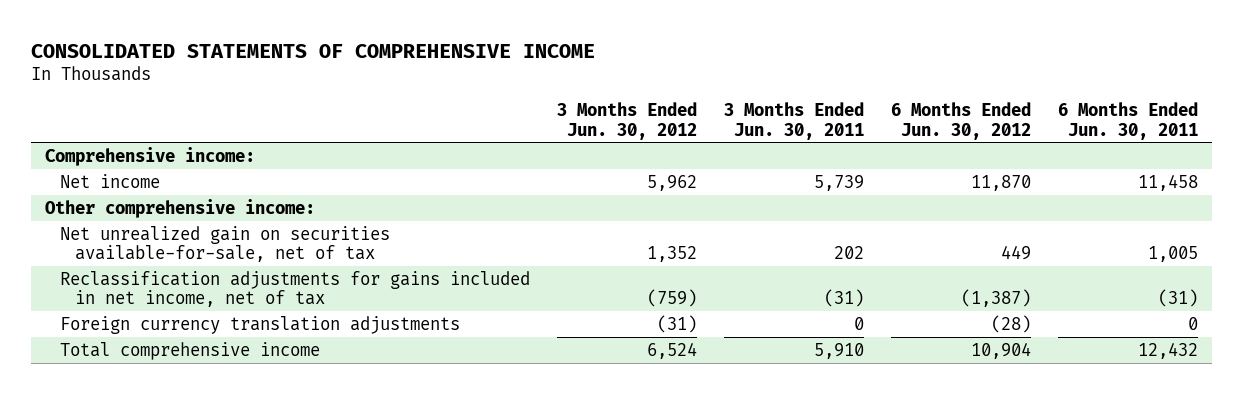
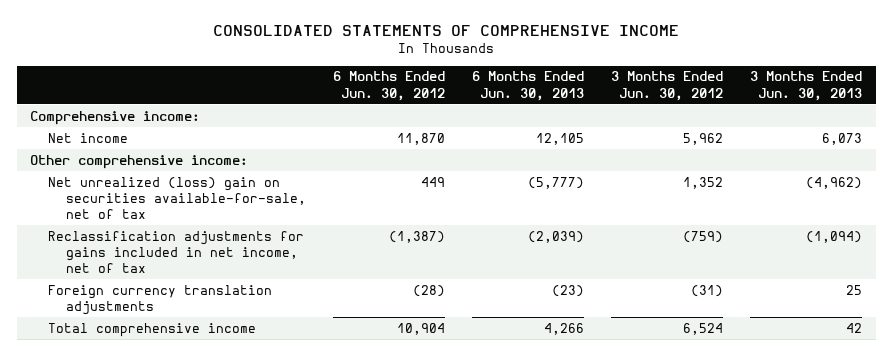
[724,102,865,140] 3 Months Ended Jun. 30, 2011 -> none
[1058,102,1199,140] 6 Months Ended Jun. 30, 2011 -> none
none -> [472,71,585,101] 6 Months Ended Jun. 30, 2013
none -> [750,71,863,101] 3 Months Ended Jun. 30, 2013
[59,225,390,263] Net unrealized gain on securities available-for-sale, net of tax -> [48,176,307,220] Net unrealized (loss) gain on securities available-for-sale, net of tax

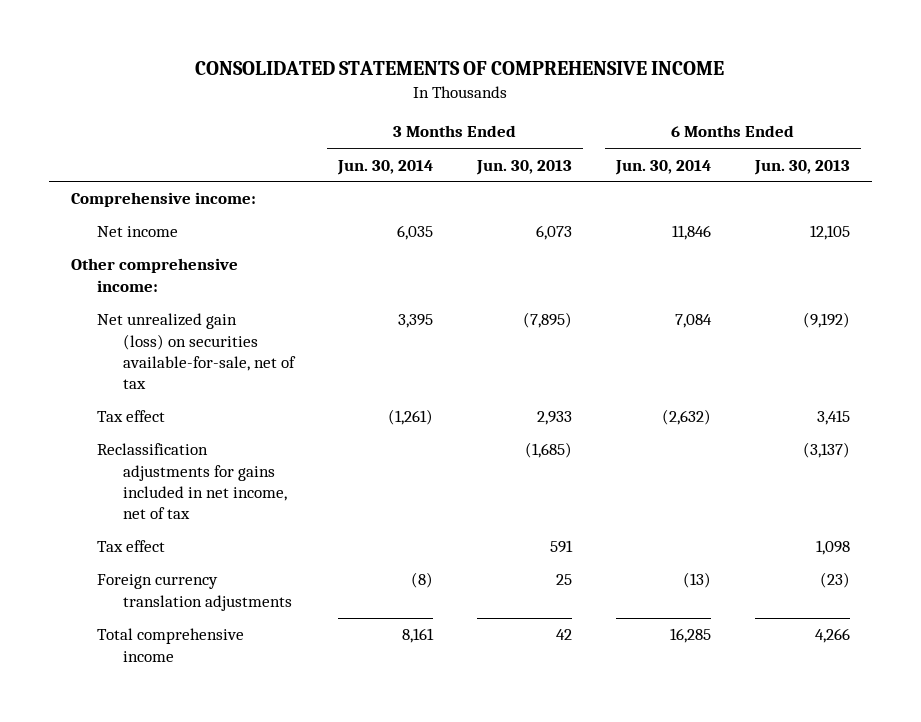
[333,71,446,101] 6 Months Ended Jun. 30, 2012 -> none
[611,71,724,101] 3 Months Ended Jun. 30, 2012 -> none
none -> [337,159,434,175] Jun. 30, 2014
none -> [614,159,711,175] Jun. 30, 2014
[48,176,307,220] Net unrealized (loss) gain on securities available-for-sale, net of tax -> [97,313,297,389] Net unrealized gain (loss) on securities available-for-sale, net of tax
[528,176,585,189] (5,777) -> [802,312,850,329] (9,192)
[806,176,863,189] (4,962) -> [523,312,573,329] (7,895)
none -> [97,410,166,423] Tax effect
[528,230,585,243] (2,039) -> [802,442,850,459] (3,137)
[806,230,863,243] (1,094) -> [525,442,573,459] (1,685)
none -> [97,540,166,553] Tax effect

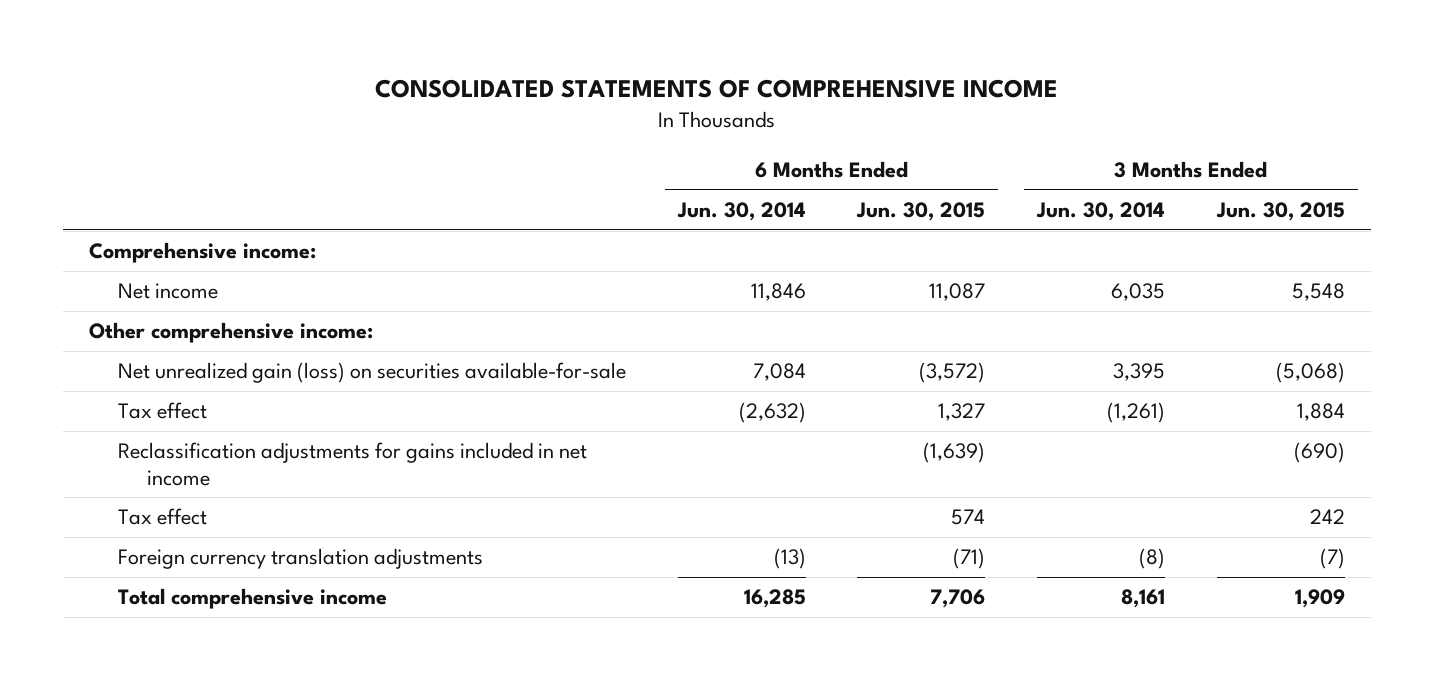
[476,159,573,175] Jun. 30, 2013 -> none
[753,159,850,175] Jun. 30, 2013 -> none
none -> [856,201,986,221] Jun. 30, 2015
none -> [1215,201,1345,221] Jun. 30, 2015
[97,313,297,389] Net unrealized gain (loss) on securities available-for-sale, net of tax -> [118,362,627,384] Net unrealized gain (loss) on securities available-for-sale
[97,443,288,519] Reclassification adjustments for gains included in net income, net of tax -> [118,442,588,486] Reclassification adjustments for gains included in net income

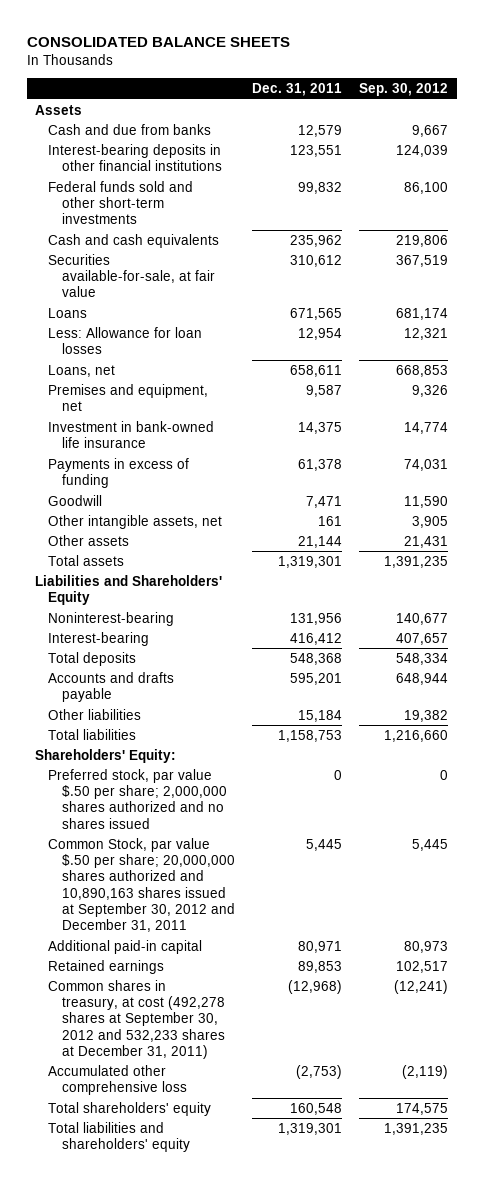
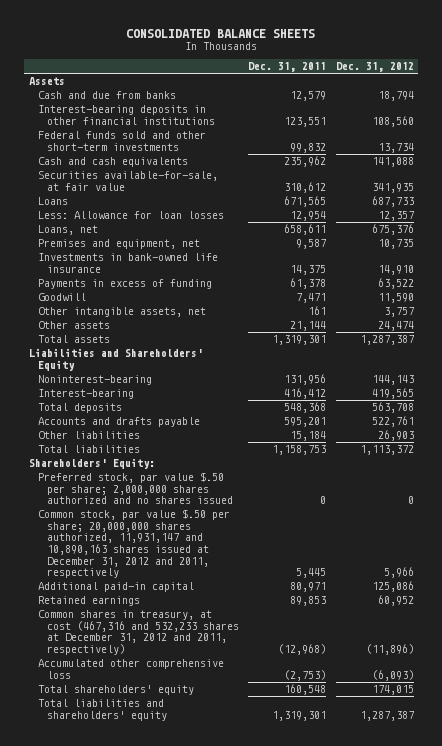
[359,83,449,97] Sep. 30, 2012 -> none
none -> [335,62,414,73] Dec. 31, 2012
[48,420,215,449] Investment in bank-owned life insurance -> [37,253,218,273] Investments in bank-owned life insurance
[48,837,235,932] Common Stock, par value $.50 per share; 20,000,000 shares authorized and 10,890,163 shares issued at September 30, 2012 and December 31, 2011 -> [37,509,230,579] Common stock, par value $.50 per share; 20,000,000 shares authorized, 11,931,147 and 10,890,163 shares issued at December 31, 2012 and 2011, respectively
[48,979,225,1059] Common shares in treasury, at cost (492,278 shares at September 30, 2012 and 532,233 shares at December 31, 2011) -> [37,610,239,655] Common shares in treasury, at cost (467,316 and 532,233 shares at December 31, 2012 and 2011, respectively)

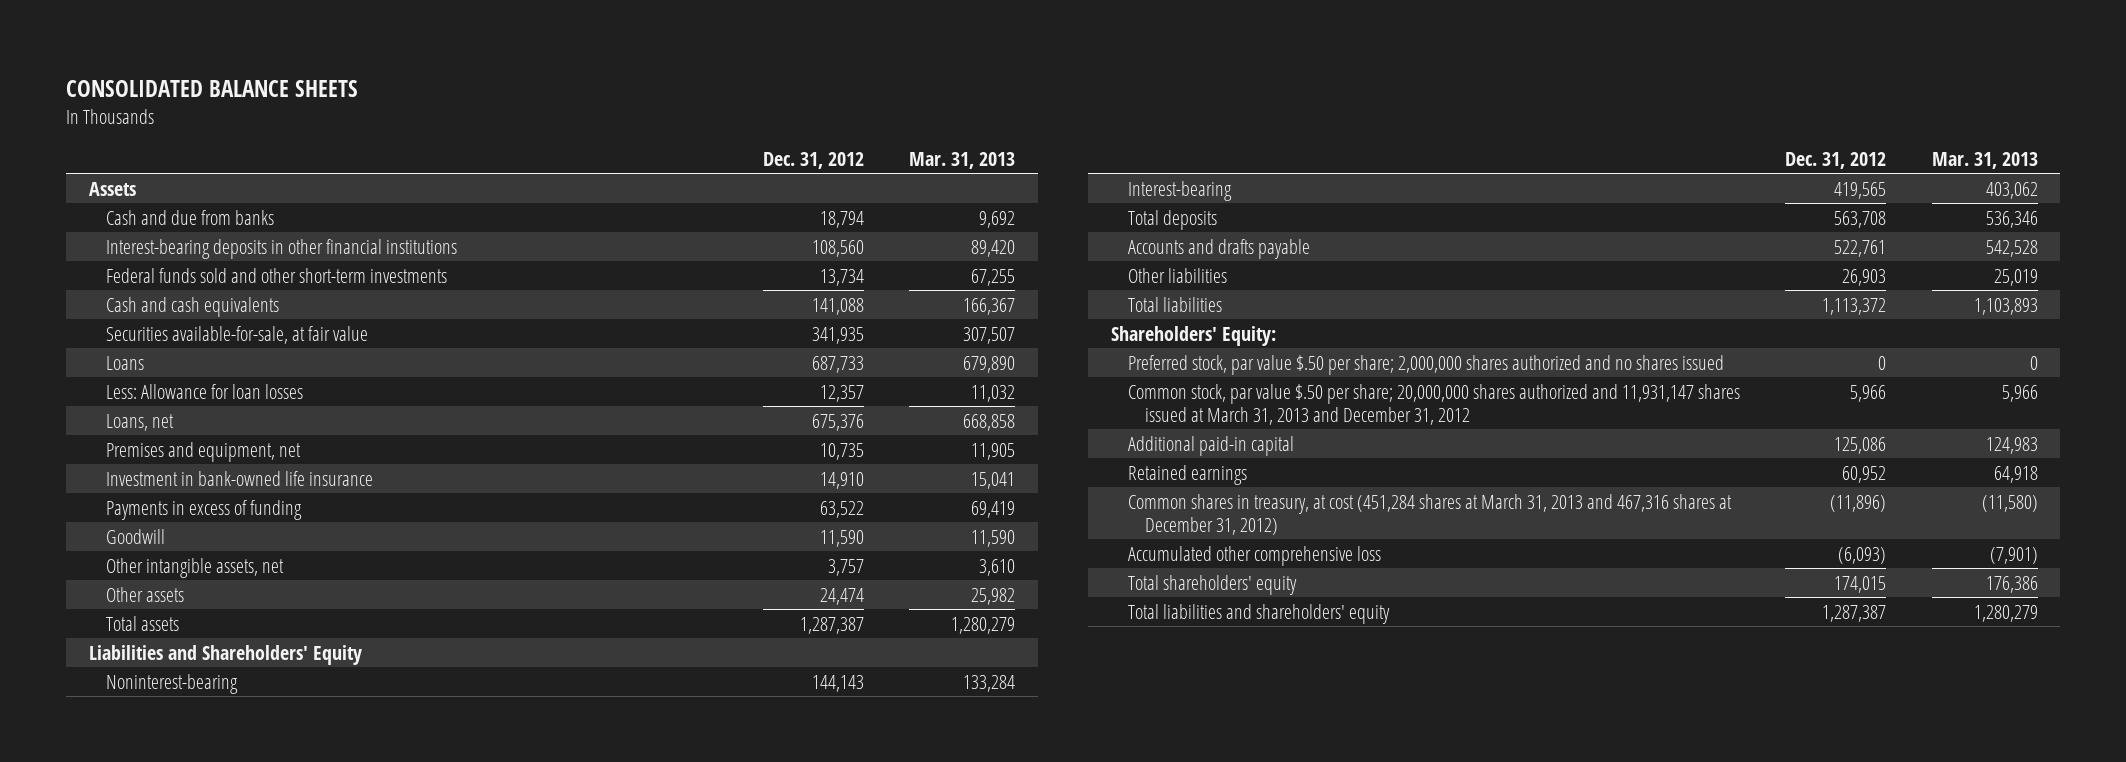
[248,62,327,73] Dec. 31, 2011 -> none
none -> [909,152,1016,170] Mar. 31, 2013
[37,253,218,273] Investments in bank-owned life insurance -> [105,470,373,486] Investment in bank-owned life insurance
[37,509,230,579] Common stock, par value $.50 per share; 20,000,000 shares authorized, 11,931,147 and 10,890,163 shares issued at December 31, 2012 and 2011, respectively -> [1127,383,1740,425] Common stock, par value $.50 per share; 20,000,000 shares authorized and 11,931,147 shares issued at March 31, 2013 and December 31, 2012
[37,610,239,655] Common shares in treasury, at cost (467,316 and 532,233 shares at December 31, 2012 and 2011, respectively) -> [1127,493,1732,535] Common shares in treasury, at cost (451,284 shares at March 31, 2013 and 467,316 shares at December 31, 2012)

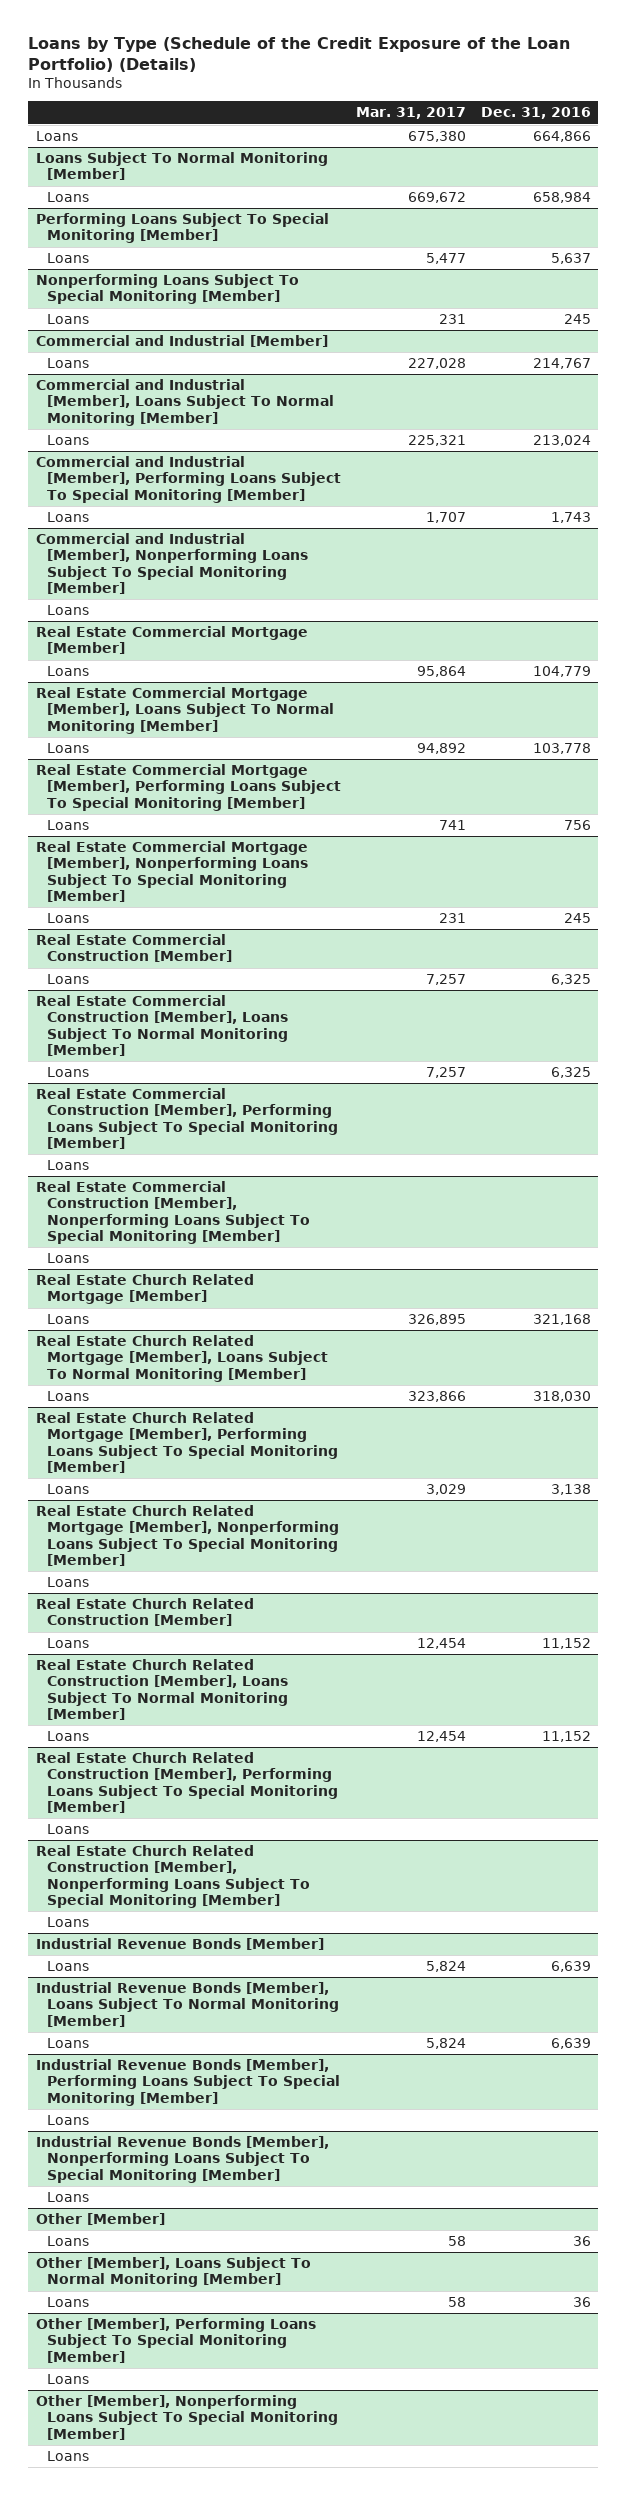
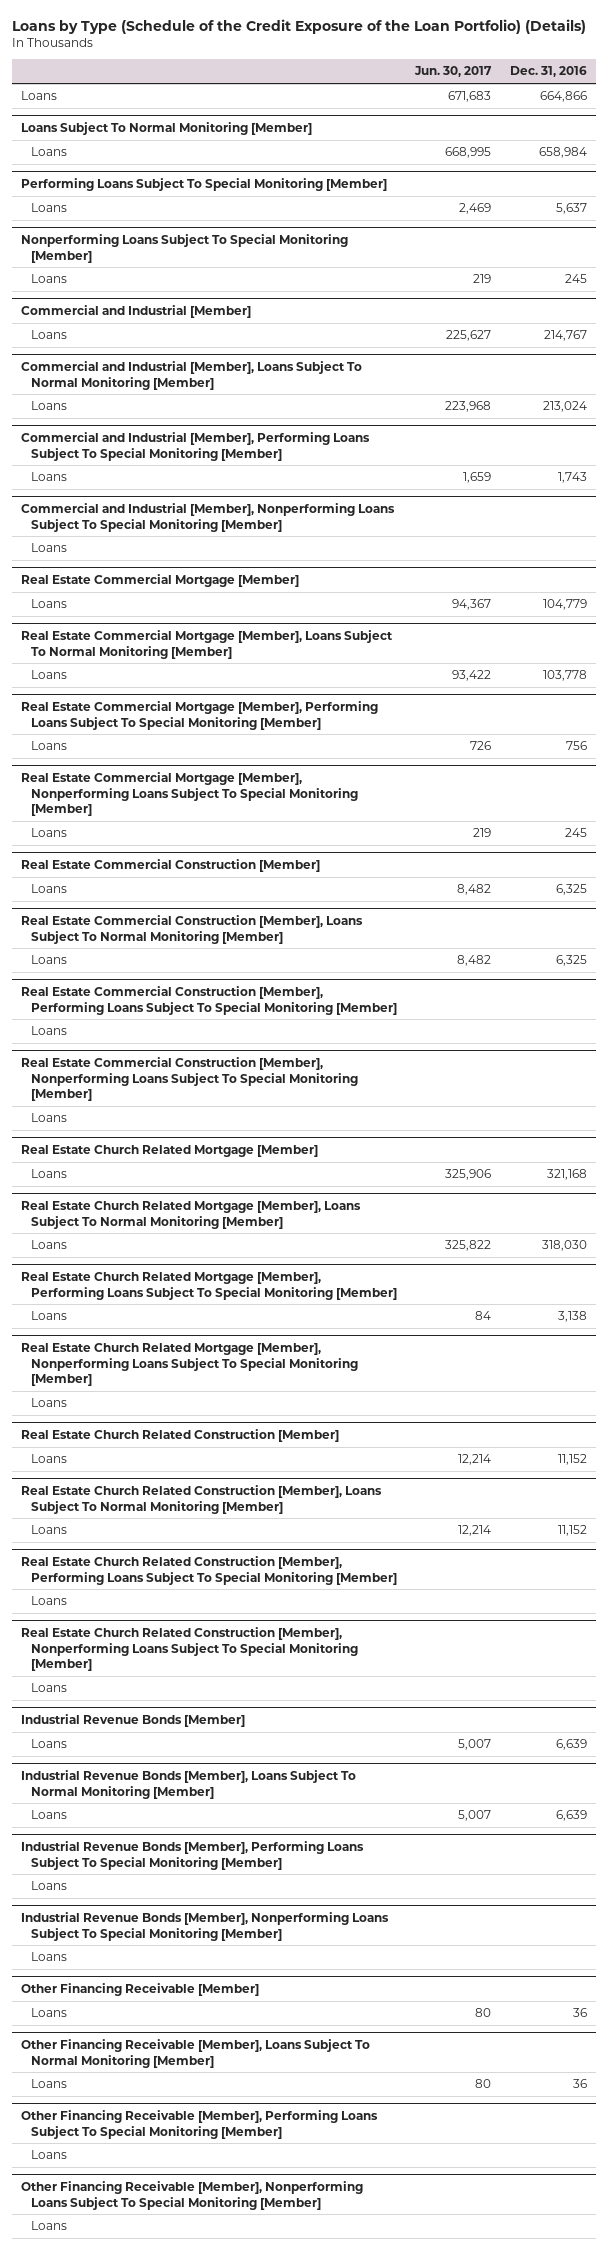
[356,107,467,120] Mar. 31, 2017 -> none
none -> [414,66,493,78] Jun. 30, 2017
[35,2213,165,2226] Other [Member] -> [20,1982,259,1996] Other Financing Receivable [Member]
[35,2257,311,2288] Other [Member], Loans Subject To Normal Monitoring [Member] -> [20,2038,370,2068] Other Financing Receivable [Member], Loans Subject To Normal Monitoring [Member]
[35,2318,316,2363] Other [Member], Performing Loans Subject To Special Monitoring [Member] -> [20,2109,378,2139] Other Financing Receivable [Member], Performing Loans Subject To Special Monitoring [Member]
[35,2395,339,2440] Other [Member], Nonperforming Loans Subject To Special Monitoring [Member] -> [20,2180,363,2210] Other Financing Receivable [Member], Nonperforming Loans Subject To Special Monitoring [Member]

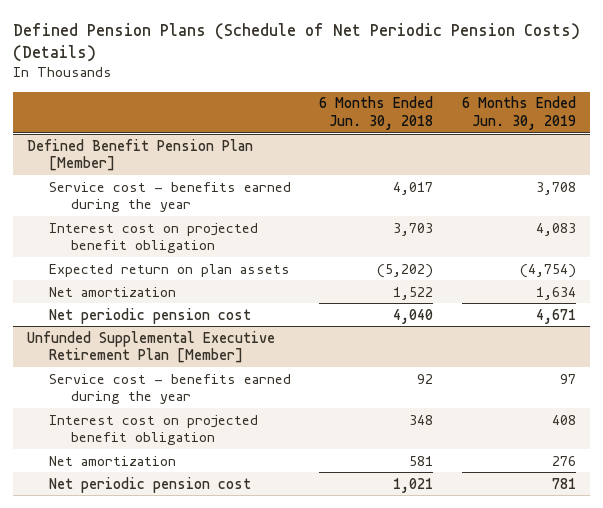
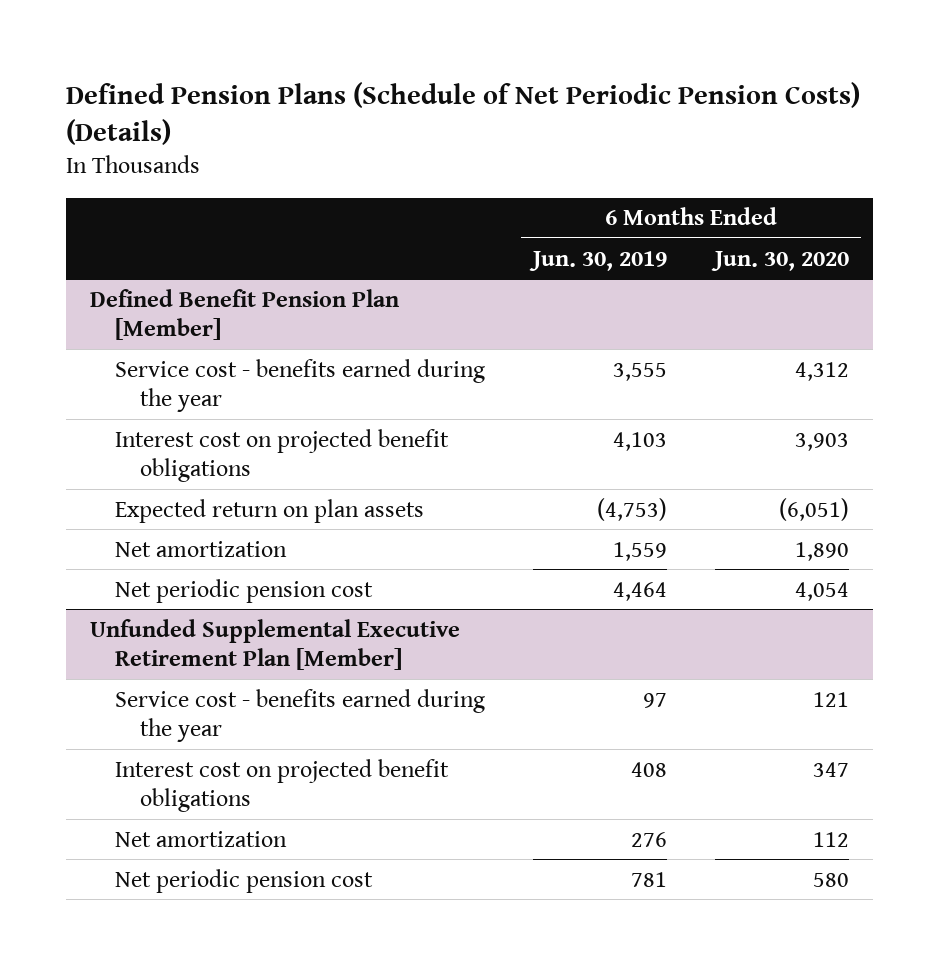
[319,96,434,131] 6 Months Ended Jun. 30, 2018 -> none
none -> [711,250,850,271] Jun. 30, 2020
[535,181,576,195] 3,708 -> [613,362,668,381] 3,555
[49,222,259,254] Interest cost on projected benefit obligation -> [115,428,450,482] Interest cost on projected benefit obligations
[535,222,576,236] 4,083 -> [613,431,668,451] 4,103
[519,263,576,278] (4,754) -> [597,497,668,521] (4,753)
[535,286,576,300] 1,634 -> [613,541,668,561] 1,559
[535,308,576,324] 4,671 -> [613,581,668,601] 4,464
[49,414,259,446] Interest cost on projected benefit obligation -> [115,758,450,812] Interest cost on projected benefit obligations

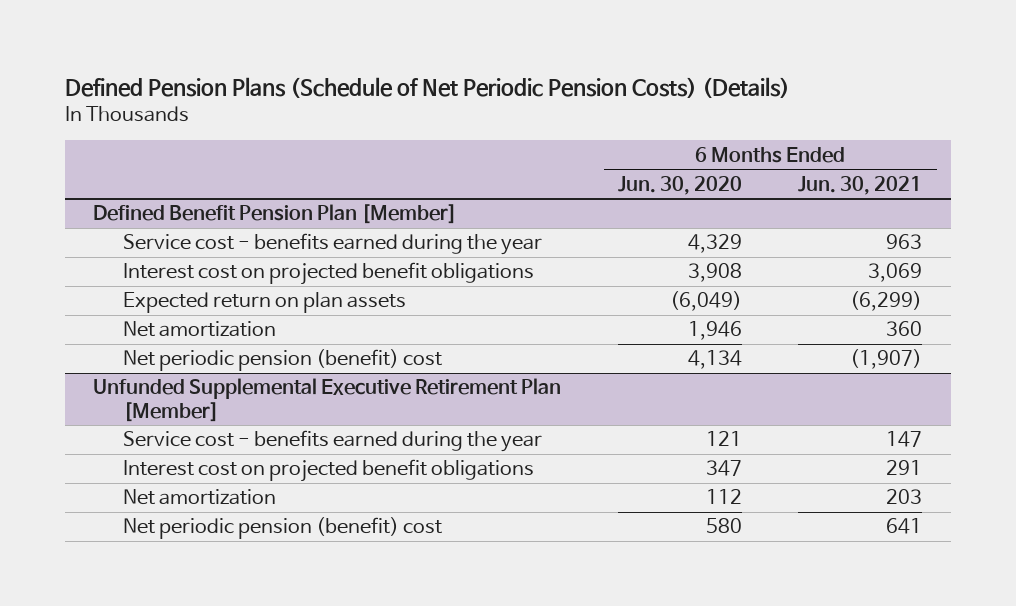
[529,250,668,271] Jun. 30, 2019 -> none
none -> [798,175,923,195] Jun. 30, 2021
[795,361,850,381] 4,312 -> [687,234,742,254] 4,329
[795,432,850,451] 3,903 -> [687,263,742,283] 3,908
[779,497,850,521] (6,051) -> [669,291,742,312] (6,049)
[795,541,850,561] 1,890 -> [687,321,742,341] 1,946
[115,578,374,603] Net periodic pension cost -> [123,349,443,372] Net periodic pension (benefit) cost
[795,581,850,601] 4,054 -> [687,350,742,370] 4,134
[115,868,374,893] Net periodic pension cost -> [123,517,443,540] Net periodic pension (benefit) cost

